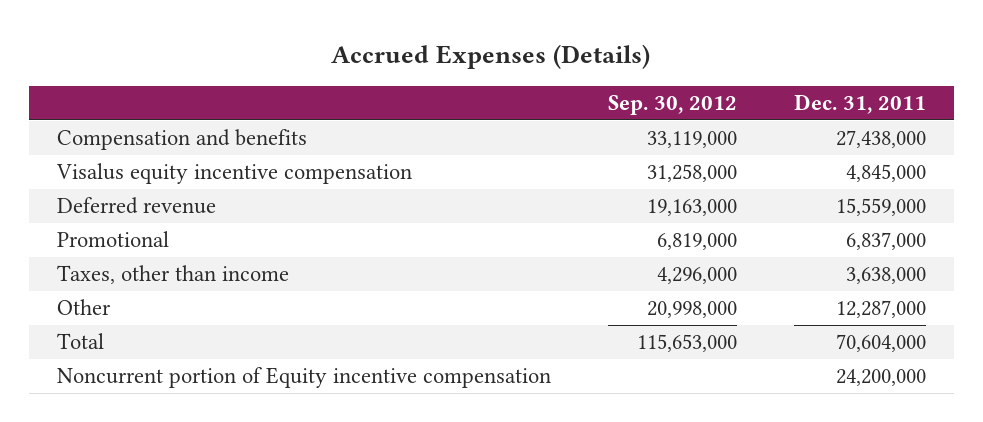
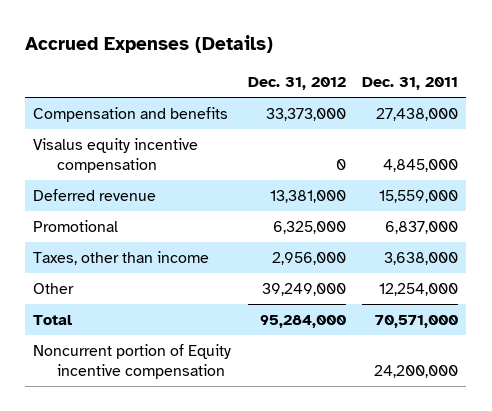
[607,95,737,116] Sep. 30, 2012 -> none
none -> [247,77,346,91] Dec. 31, 2012
[835,300,926,319] 12,287,000 -> [379,282,459,296] 12,254,000
[835,334,926,353] 70,604,000 -> [375,314,459,328] 70,571,000

